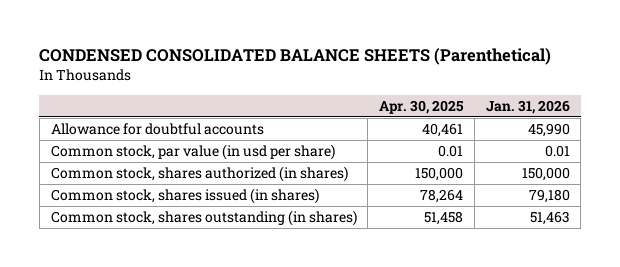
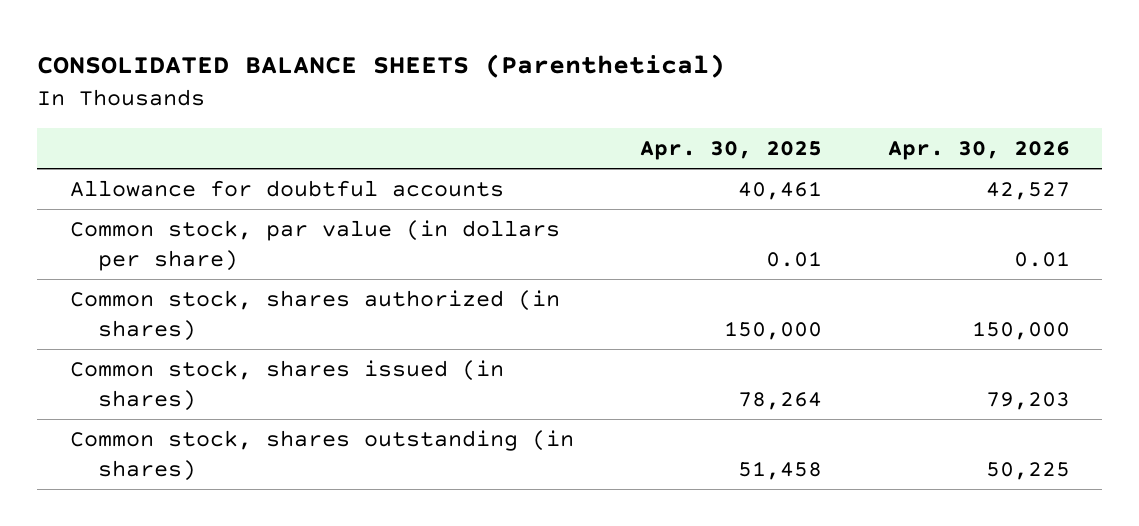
[39,48,552,66] CONDENSED CONSOLIDATED BALANCE SHEETS (Parenthetical) -> [36,54,725,79] CONSOLIDATED BALANCE SHEETS (Parenthetical)
[485,99,570,114] Jan. 31, 2026 -> none
none -> [887,141,1070,161] Apr. 30, 2026
[50,144,335,161] Common stock, par value (in usd per share) -> [69,219,560,272] Common stock, par value (in dollars per share)

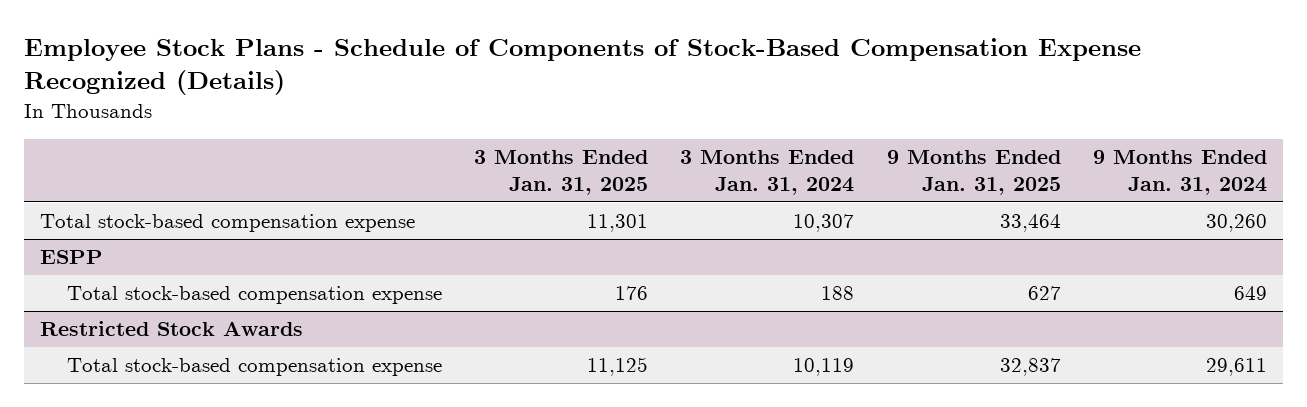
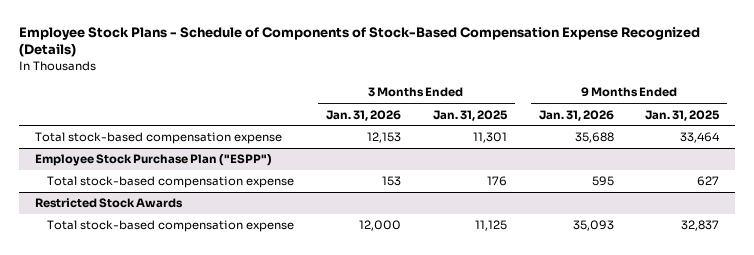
[680,150,855,196] 3 Months Ended Jan. 31, 2024 -> none
[1092,150,1267,196] 9 Months Ended Jan. 31, 2024 -> none
none -> [326,109,402,121] Jan. 31, 2026
none -> [538,109,614,121] Jan. 31, 2026
[39,250,103,265] ESPP -> [34,154,272,167] Employee Stock Purchase Plan ("ESPP")

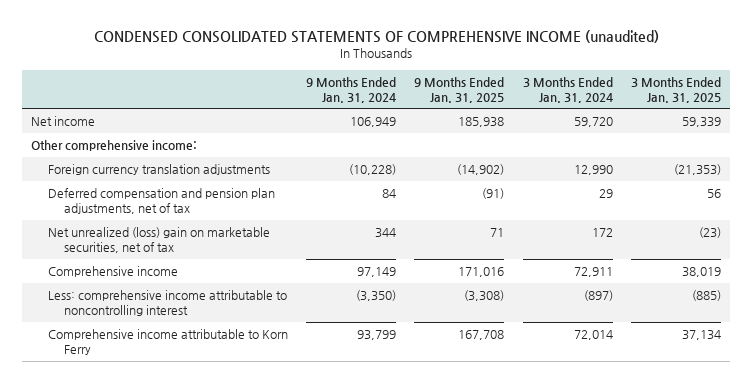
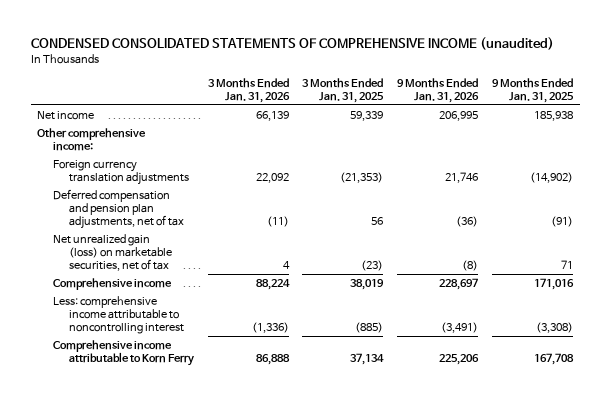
[305,76,396,103] 9 Months Ended Jan. 31, 2024 -> none
[522,76,613,103] 3 Months Ended Jan. 31, 2024 -> none
none -> [207,77,290,103] 3 Months Ended Jan. 31, 2026
none -> [397,77,480,103] 9 Months Ended Jan. 31, 2026
[47,227,270,254] Net unrealized (loss) gain on marketable securities, net of tax -> [53,233,172,271] Net unrealized gain (loss) on marketable securities, net of tax

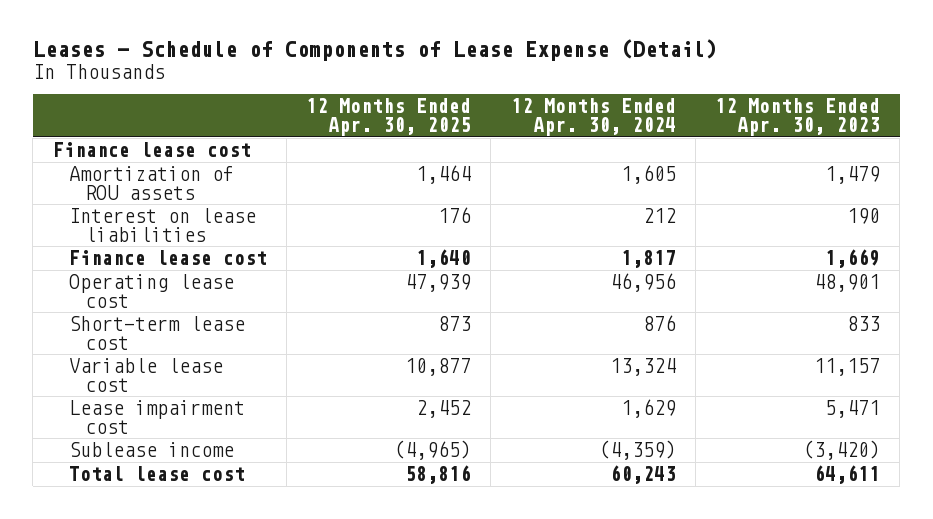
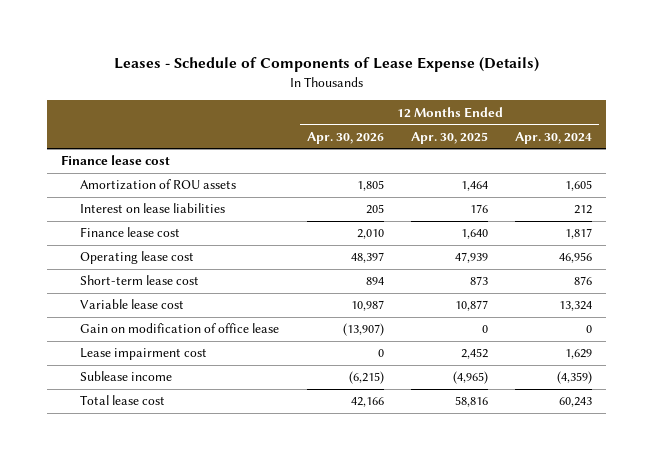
[32,39,717,62] Leases - Schedule of Components of Lease Expense (Detail) -> [113,57,539,73] Leases - Schedule of Components of Lease Expense (Details)
[715,98,881,137] 12 Months Ended Apr. 30, 2023 -> none
none -> [306,131,384,144] Apr. 30, 2026
none -> [80,323,280,334] Gain on modification of office lease

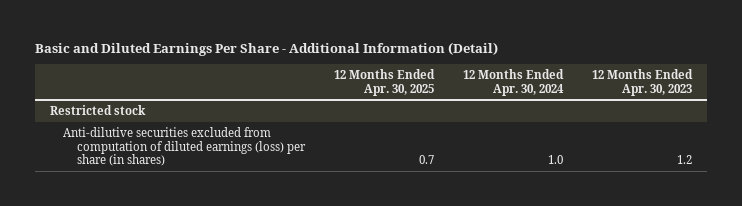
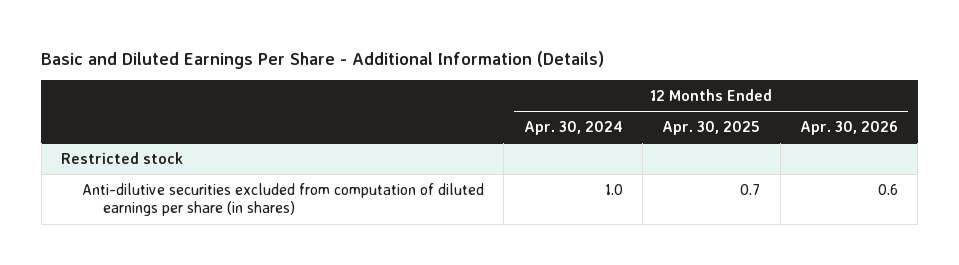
[35,41,499,56] Basic and Diluted Earnings Per Share - Additional Information (Detail) -> [41,50,605,69] Basic and Diluted Earnings Per Share - Additional Information (Details)
[592,68,694,96] 12 Months Ended Apr. 30, 2023 -> none
none -> [800,120,899,135] Apr. 30, 2026
[63,126,306,167] Anti-dilutive securities excluded from computation of diluted earnings (loss) per share (in shares) -> [81,182,484,217] Anti-dilutive securities excluded from computation of diluted earnings per share (in shares)

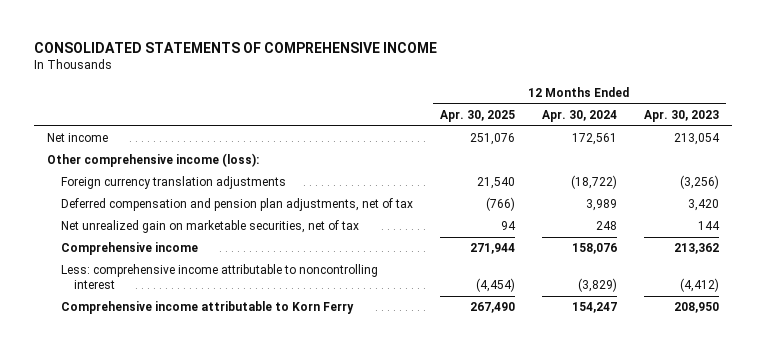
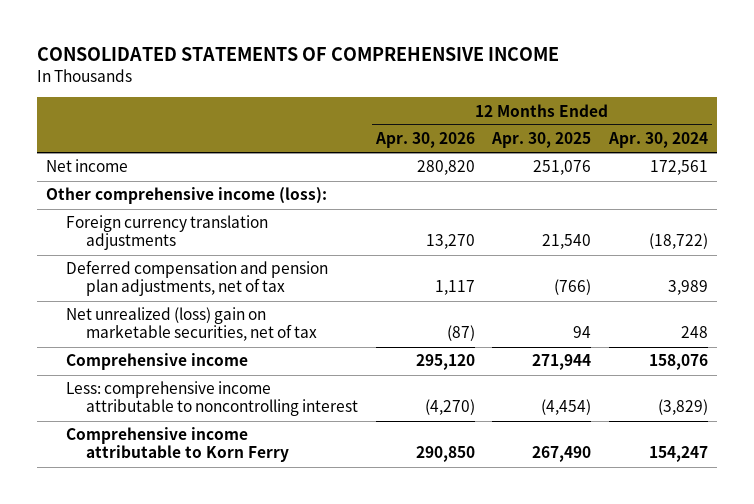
[643,109,719,122] Apr. 30, 2023 -> none
none -> [374,132,475,149] Apr. 30, 2026
[60,220,359,234] Net unrealized gain on marketable securities, net of tax -> [65,307,318,342] Net unrealized (loss) gain on marketable securities, net of tax

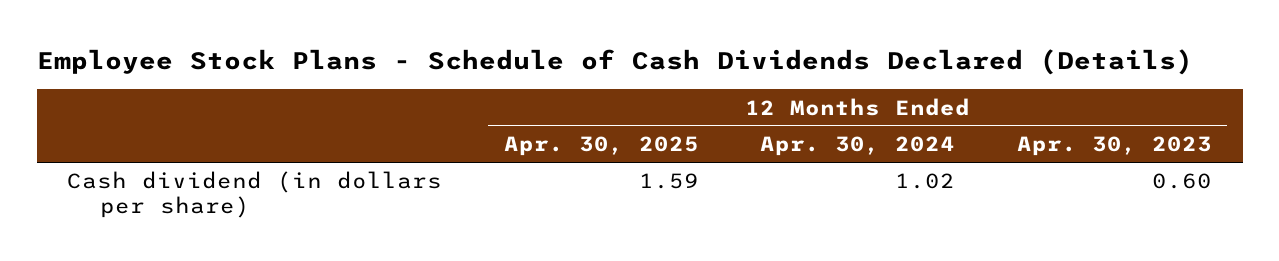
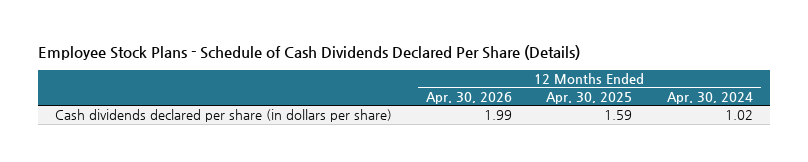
[36,48,1193,75] Employee Stock Plans - Schedule of Cash Dividends Declared (Details) -> [37,45,580,61] Employee Stock Plans - Schedule of Cash Dividends Declared Per Share (Details)
[1016,136,1212,157] Apr. 30, 2023 -> none
none -> [426,91,513,104] Apr. 30, 2026
[67,171,443,219] Cash dividend (in dollars per share) -> [55,109,393,123] Cash dividends declared per share (in dollars per share)

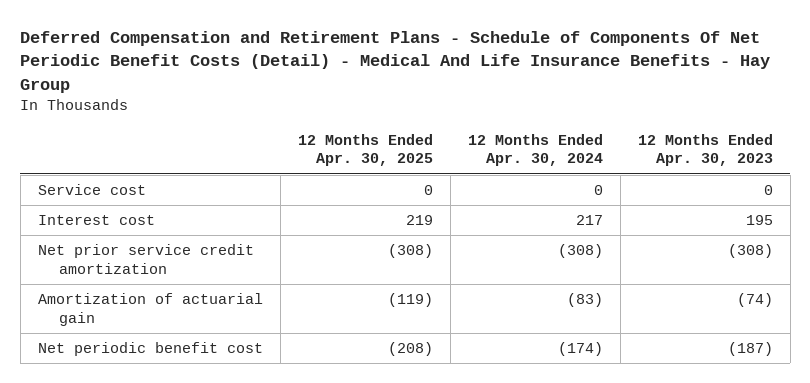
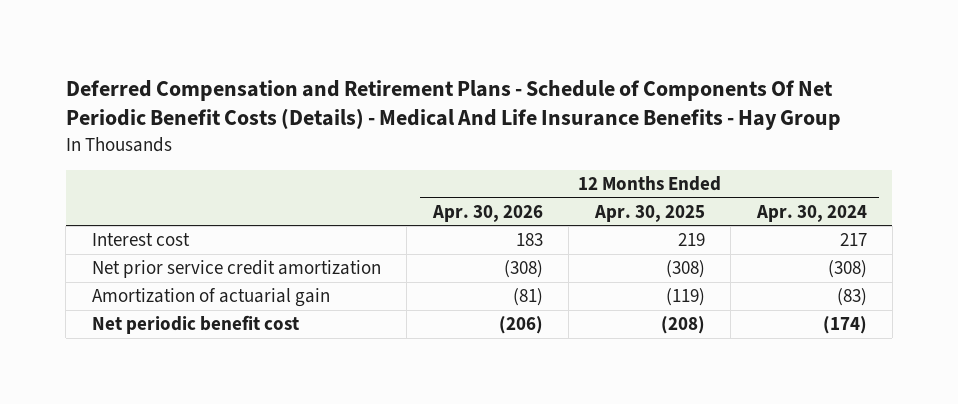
[20,31,771,93] Deferred Compensation and Retirement Plans - Schedule of Components Of Net Periodic Benefit Costs (Detail) - Medical And Life Insurance Benefits - Hay Group -> [65,79,841,131] Deferred Compensation and Retirement Plans - Schedule of Components Of Net Periodic Benefit Costs (Details) - Medical And Life Insurance Benefits - Hay Group
[637,133,773,167] 12 Months Ended Apr. 30, 2023 -> none
none -> [431,204,543,222] Apr. 30, 2026
[37,184,146,196] Service cost -> none

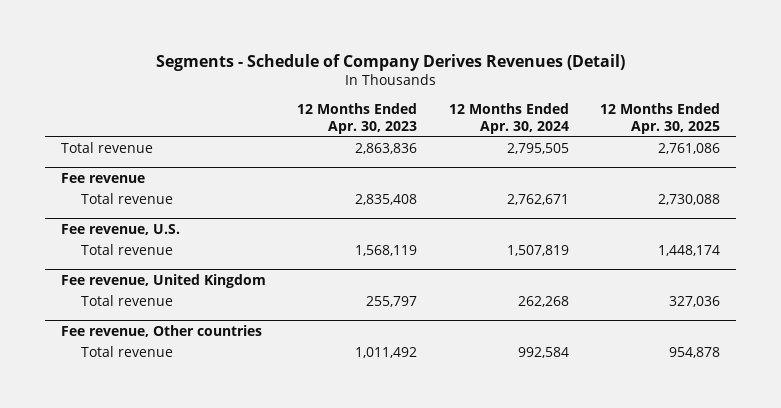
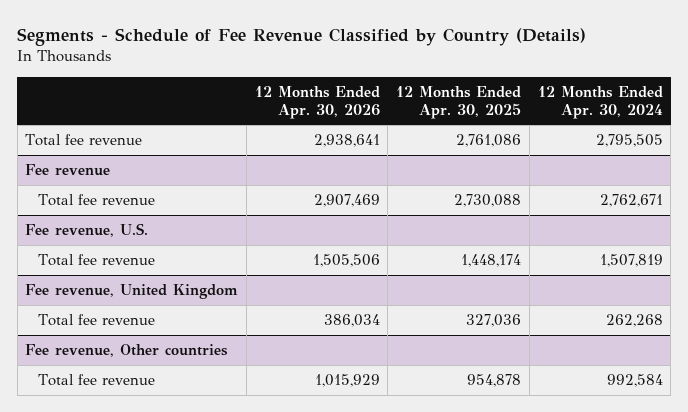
[155,53,625,71] Segments - Schedule of Company Derives Revenues (Detail) -> [17,27,587,46] Segments - Schedule of Fee Revenue Classified by Country (Details)
[297,103,418,135] 12 Months Ended Apr. 30, 2023 -> none
none -> [254,85,380,119] 12 Months Ended Apr. 30, 2026
[61,142,154,154] Total revenue -> [25,134,143,147] Total fee revenue
[80,193,173,205] Total revenue -> [37,194,155,207] Total fee revenue
[80,244,173,256] Total revenue -> [37,254,155,267] Total fee revenue
[80,295,173,307] Total revenue -> [37,314,155,327] Total fee revenue
[80,346,173,358] Total revenue -> [37,374,155,387] Total fee revenue

